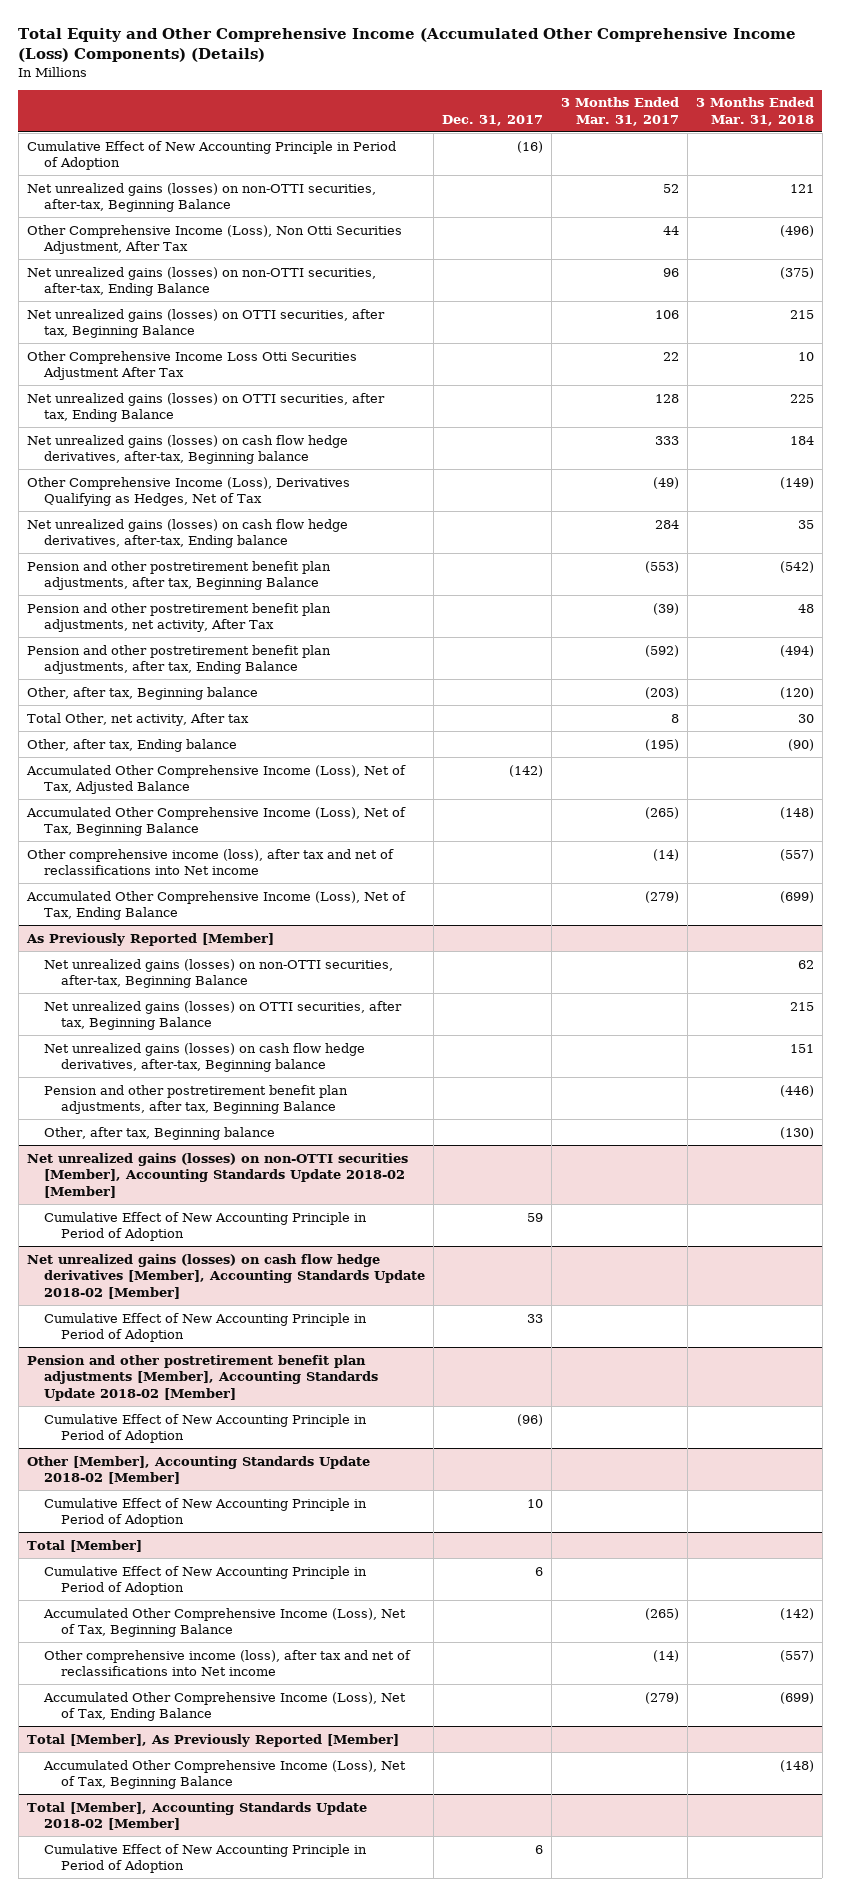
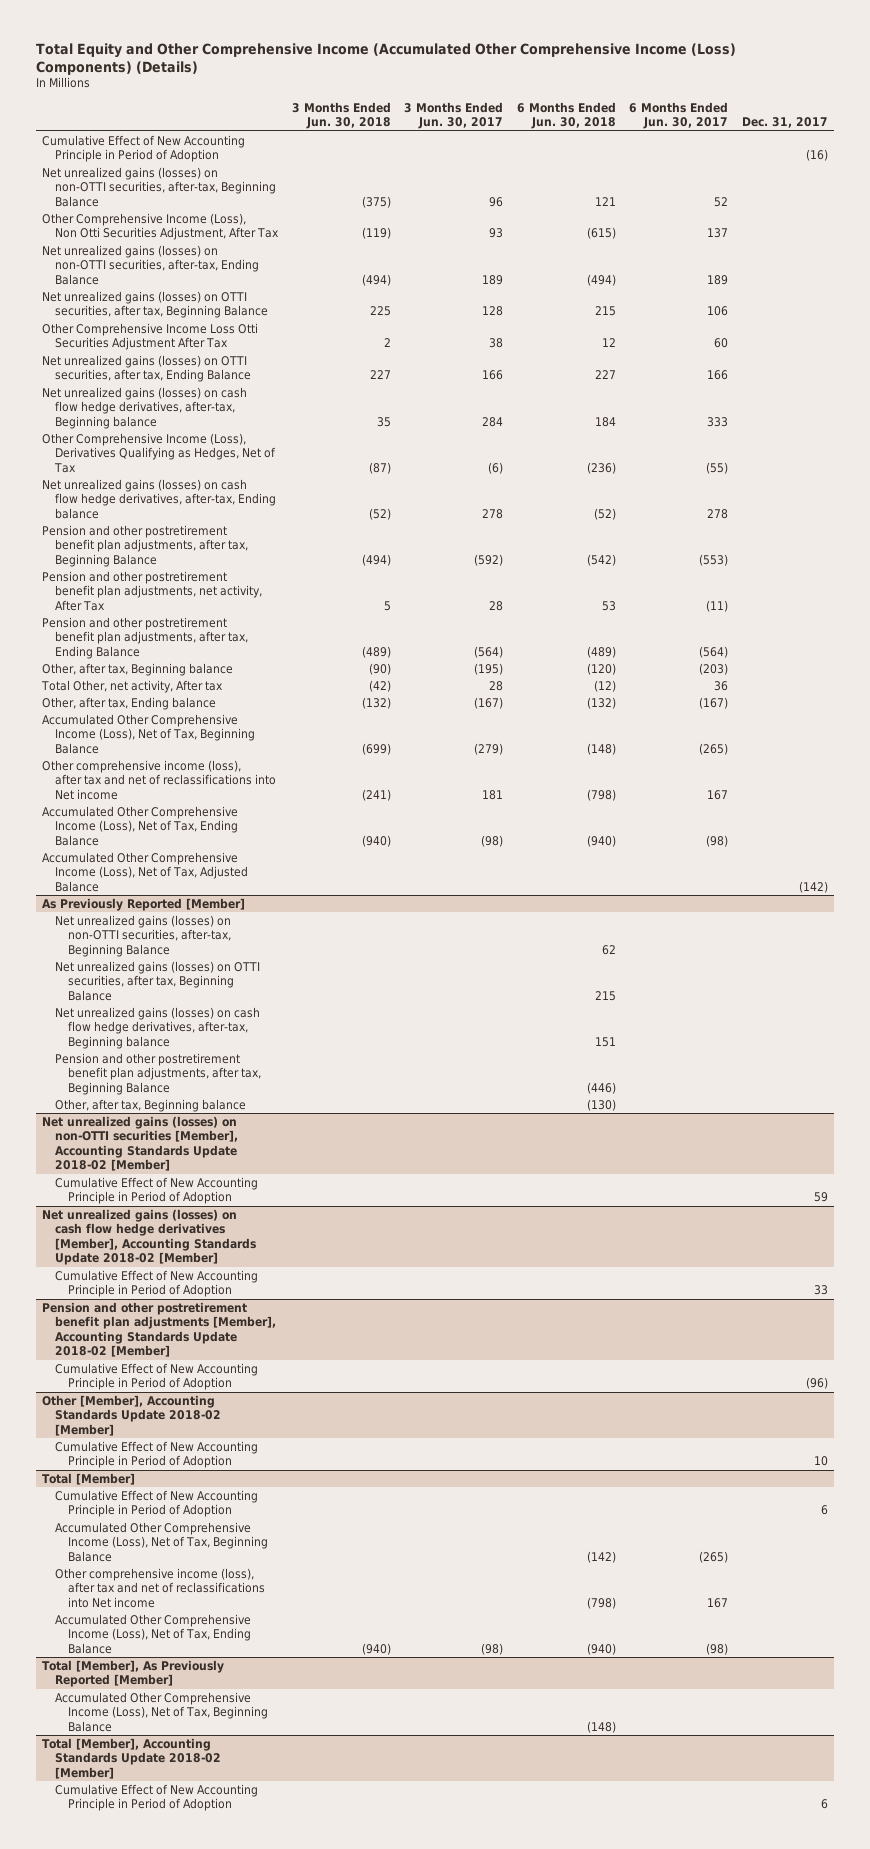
[560,97,679,126] 3 Months Ended Mar. 31, 2017 -> none
[695,97,814,126] 3 Months Ended Mar. 31, 2018 -> none
none -> [291,101,391,130] 3 Months Ended Jun. 30, 2018
none -> [404,101,504,130] 3 Months Ended Jun. 30, 2017
none -> [516,101,616,130] 6 Months Ended Jun. 30, 2018
none -> [629,101,729,130] 6 Months Ended Jun. 30, 2017
[26,764,407,795] Accumulated Other Comprehensive Income (Loss), Net of Tax, Adjusted Balance -> [42,851,249,892] Accumulated Other Comprehensive Income (Loss), Net of Tax, Adjusted Balance

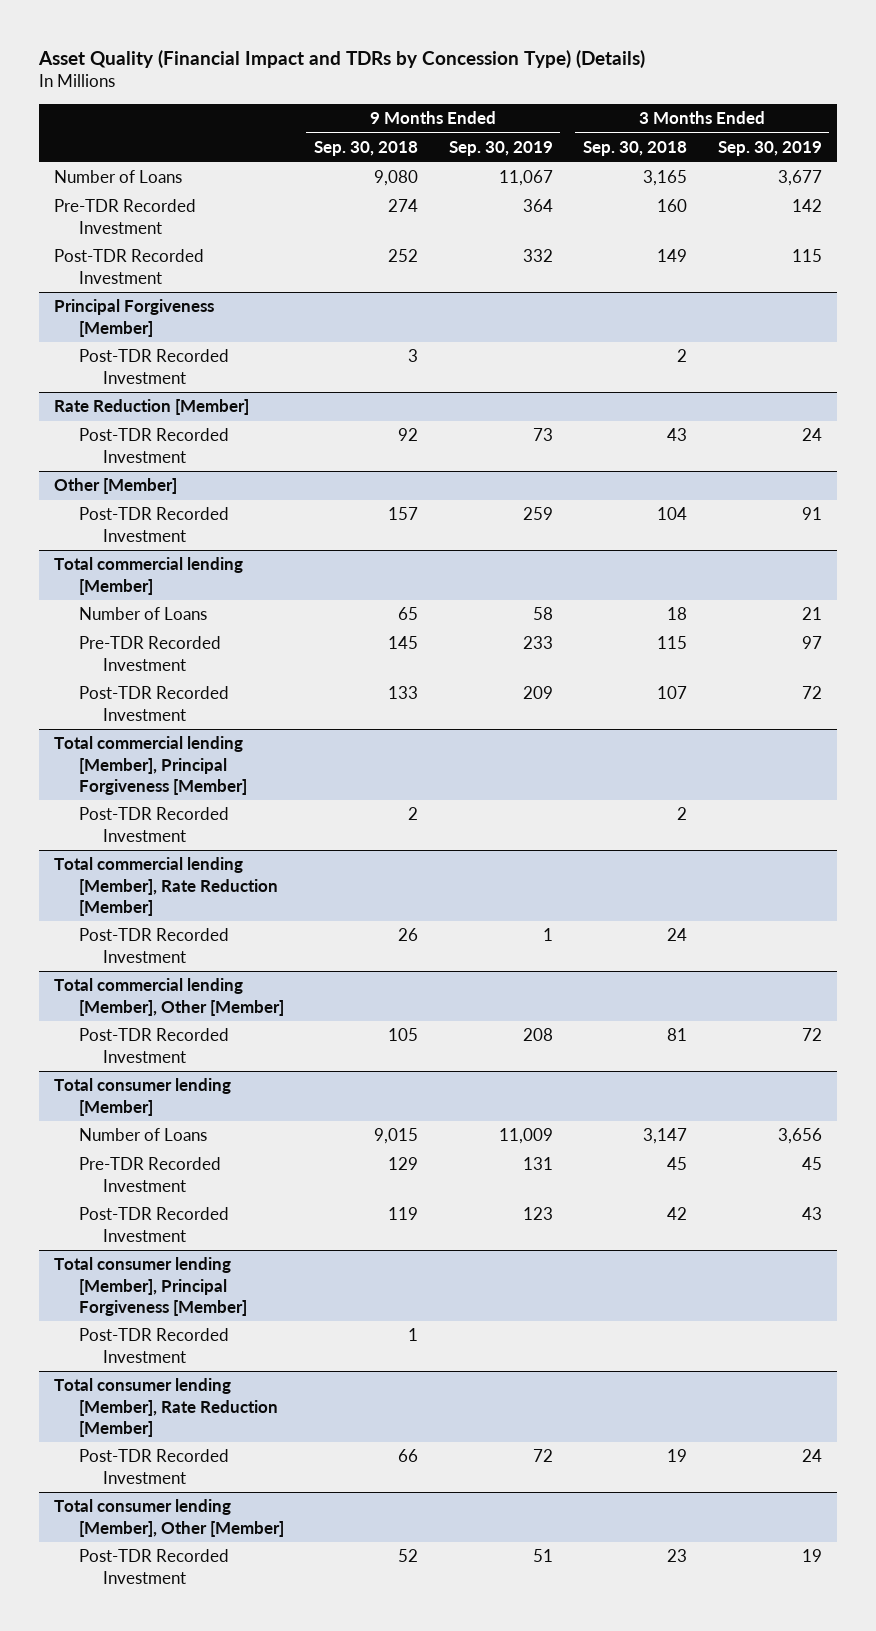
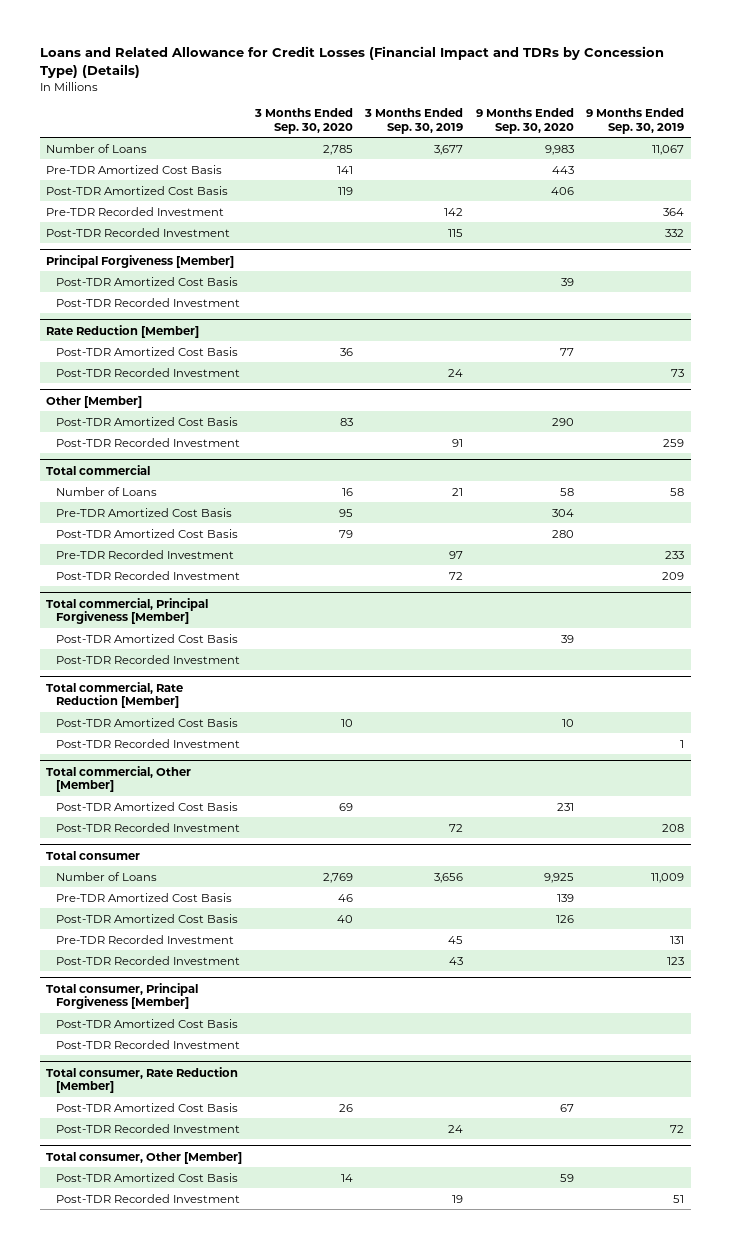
[38,49,646,68] Asset Quality (Financial Impact and TDRs by Concession Type) (Details) -> [39,46,664,79] Loans and Related Allowance for Credit Losses (Financial Impact and TDRs by Concession Type) (Details)
[314,141,419,157] Sep. 30, 2018 -> none
[583,141,688,157] Sep. 30, 2018 -> none
none -> [253,107,353,134] 3 Months Ended Sep. 30, 2020
none -> [475,107,574,134] 9 Months Ended Sep. 30, 2020
none -> [45,164,222,174] Pre-TDR Amortized Cost Basis
none -> [45,185,228,195] Post-TDR Amortized Cost Basis
none -> [56,276,239,286] Post-TDR Amortized Cost Basis
none -> [56,346,239,356] Post-TDR Amortized Cost Basis
none -> [56,416,239,426] Post-TDR Amortized Cost Basis
[54,557,244,595] Total commercial lending [Member] -> [45,464,150,475] Total commercial
none -> [56,507,233,517] Pre-TDR Amortized Cost Basis
none -> [56,528,239,538] Post-TDR Amortized Cost Basis
[54,736,247,795] Total commercial lending [Member], Principal Forgiveness [Member] -> [45,597,208,625] Total commercial, Principal Forgiveness [Member]
none -> [56,633,239,643] Post-TDR Amortized Cost Basis
[54,857,278,916] Total commercial lending [Member], Rate Reduction [Member] -> [45,681,183,709] Total commercial, Rate Reduction [Member]
none -> [56,717,239,727] Post-TDR Amortized Cost Basis
[54,978,284,1016] Total commercial lending [Member], Other [Member] -> [45,765,191,793] Total commercial, Other [Member]
none -> [56,801,239,811] Post-TDR Amortized Cost Basis
[54,1078,232,1116] Total consumer lending [Member] -> [45,850,140,860] Total consumer
none -> [56,892,233,902] Pre-TDR Amortized Cost Basis
none -> [56,913,239,923] Post-TDR Amortized Cost Basis
[54,1257,247,1316] Total consumer lending [Member], Principal Forgiveness [Member] -> [45,982,198,1010] Total consumer, Principal Forgiveness [Member]
none -> [56,1018,239,1028] Post-TDR Amortized Cost Basis
[54,1378,278,1437] Total consumer lending [Member], Rate Reduction [Member] -> [45,1066,238,1094] Total consumer, Rate Reduction [Member]
none -> [56,1102,239,1112] Post-TDR Amortized Cost Basis
[54,1499,284,1537] Total consumer lending [Member], Other [Member] -> [45,1151,242,1164] Total consumer, Other [Member]
none -> [56,1172,239,1182] Post-TDR Amortized Cost Basis

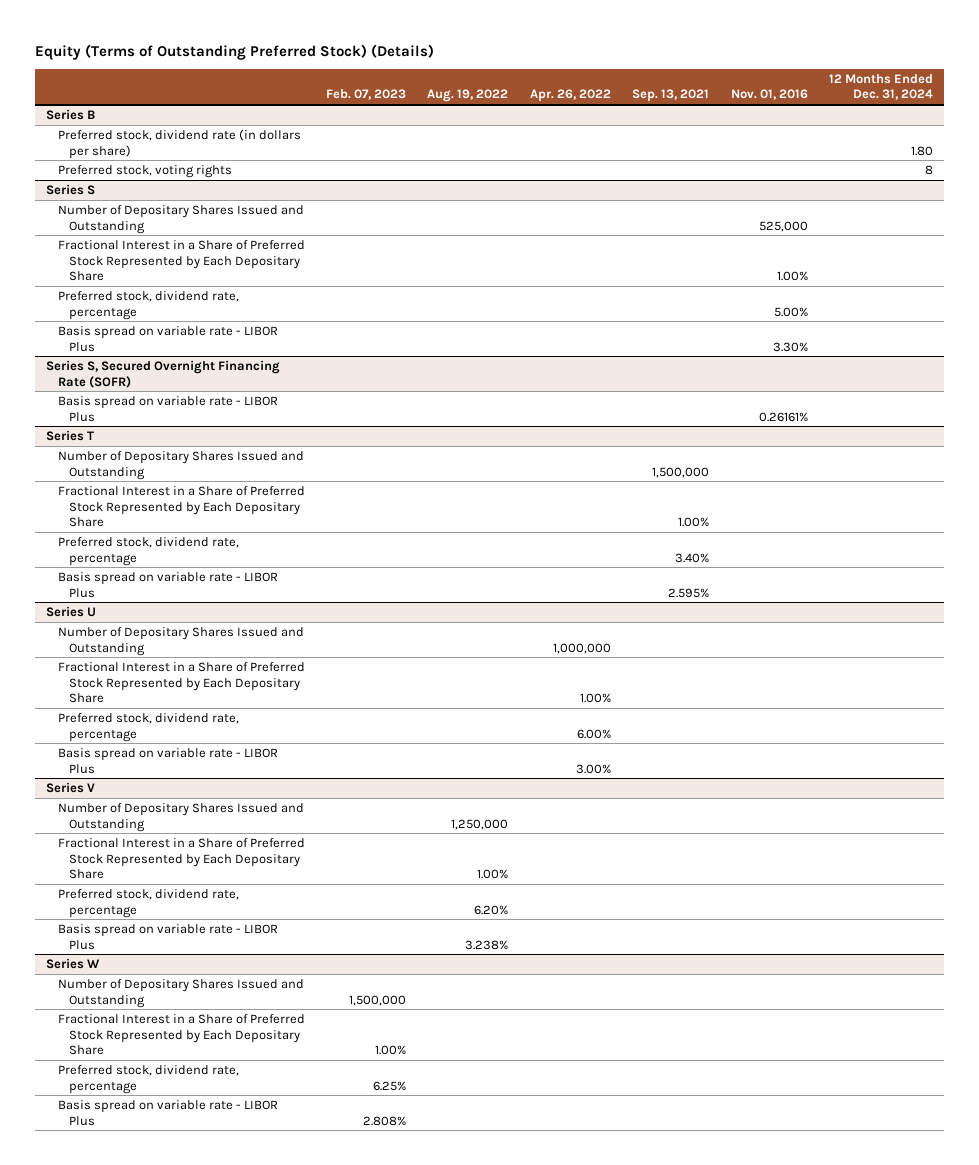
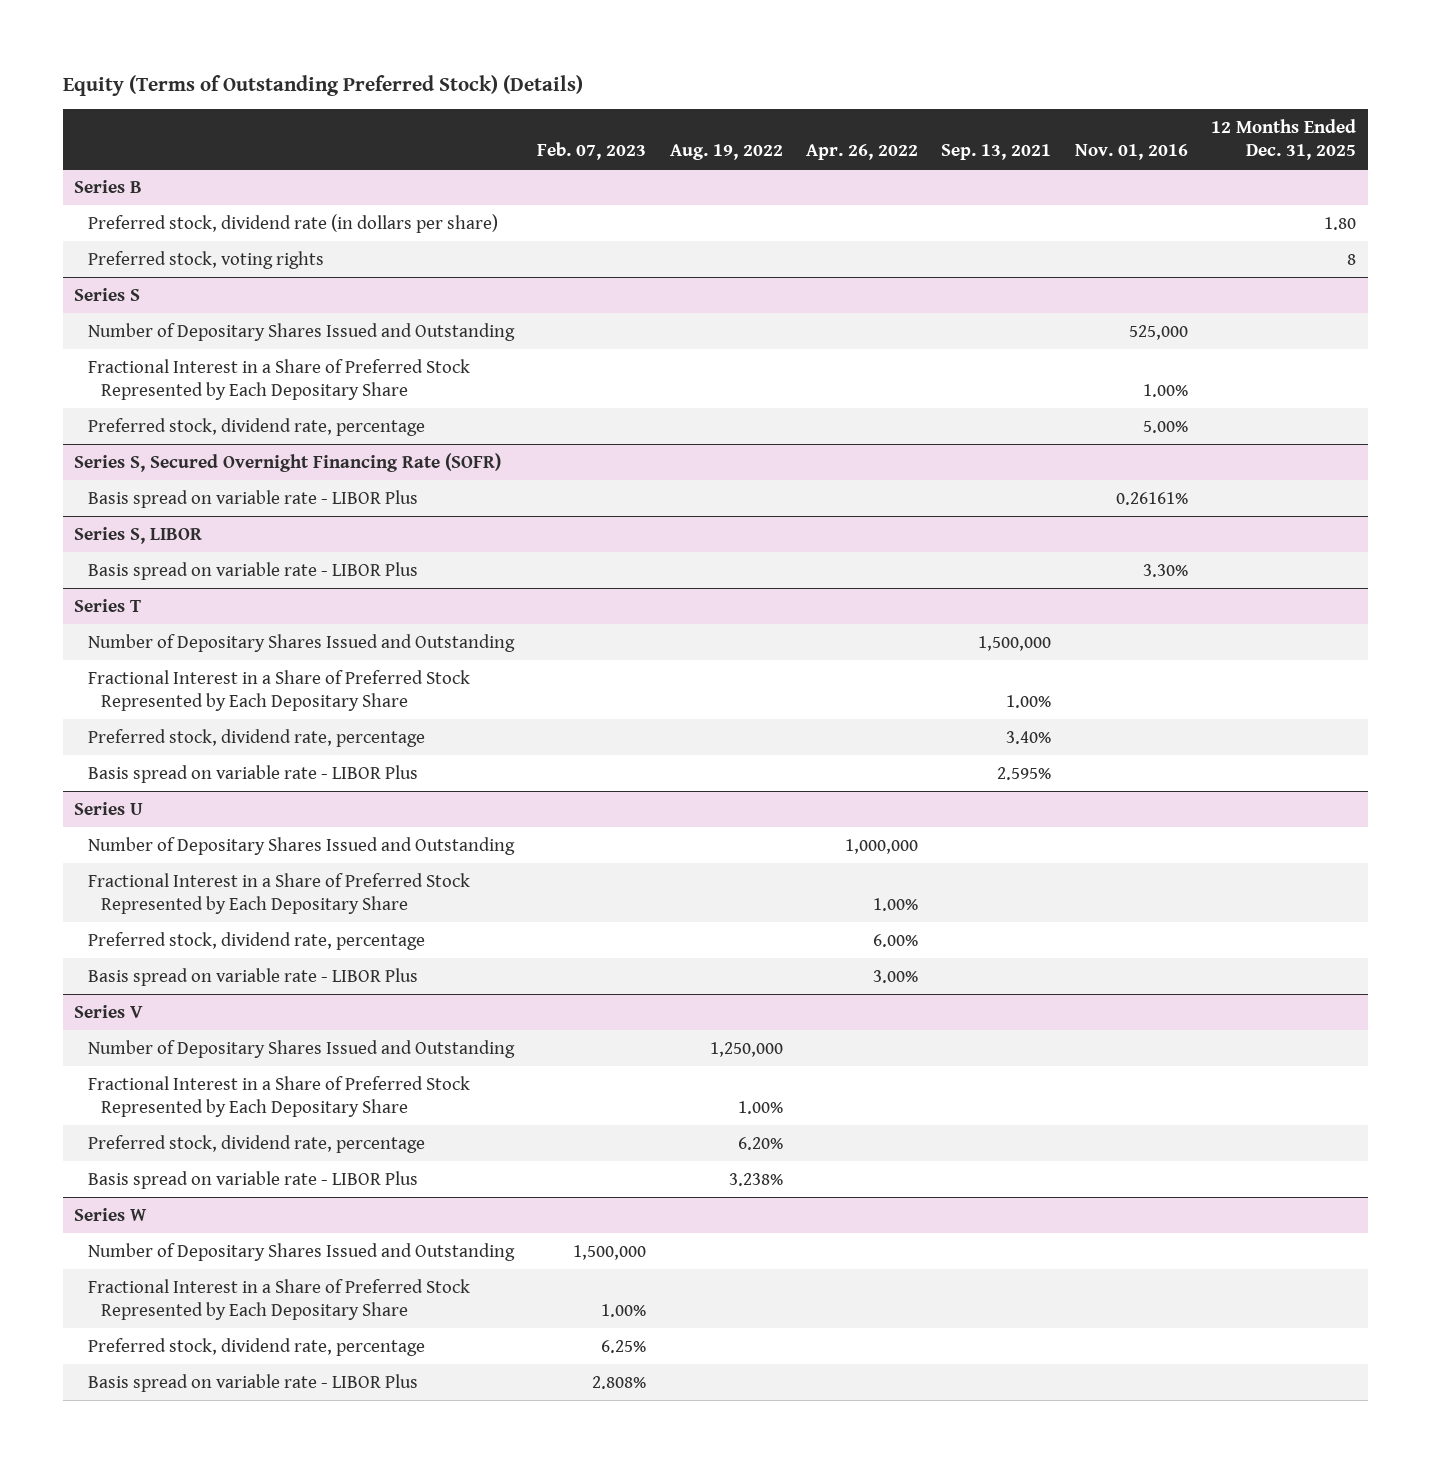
[829,74,934,101] 12 Months Ended Dec. 31, 2024 -> none
none -> [1211,119,1357,161] 12 Months Ended Dec. 31, 2025
[57,326,278,352] Basis spread on variable rate - LIBOR Plus -> none
none -> [74,526,203,544] Series S, LIBOR
none -> [87,561,418,580] Basis spread on variable rate - LIBOR Plus

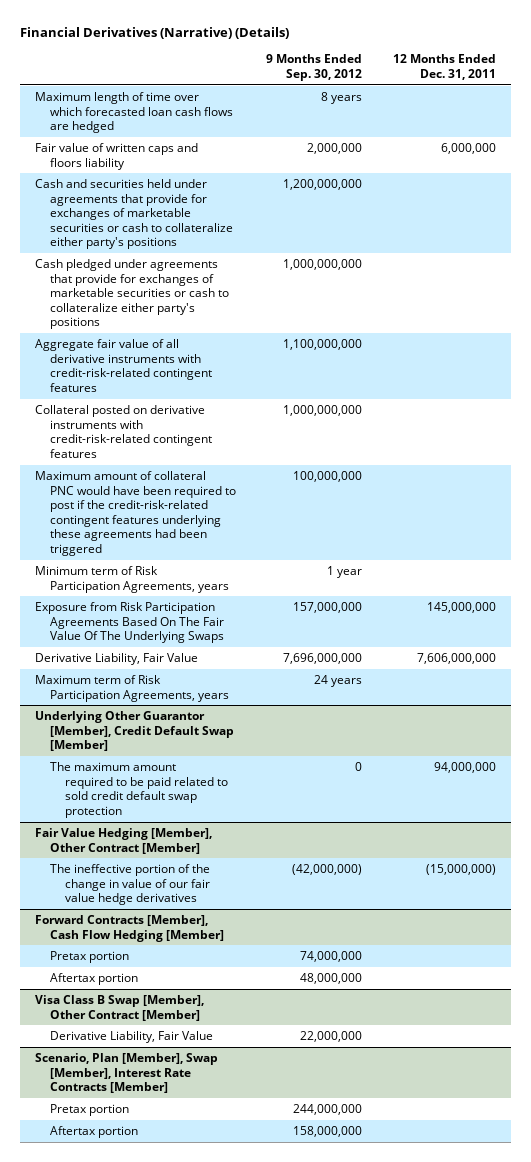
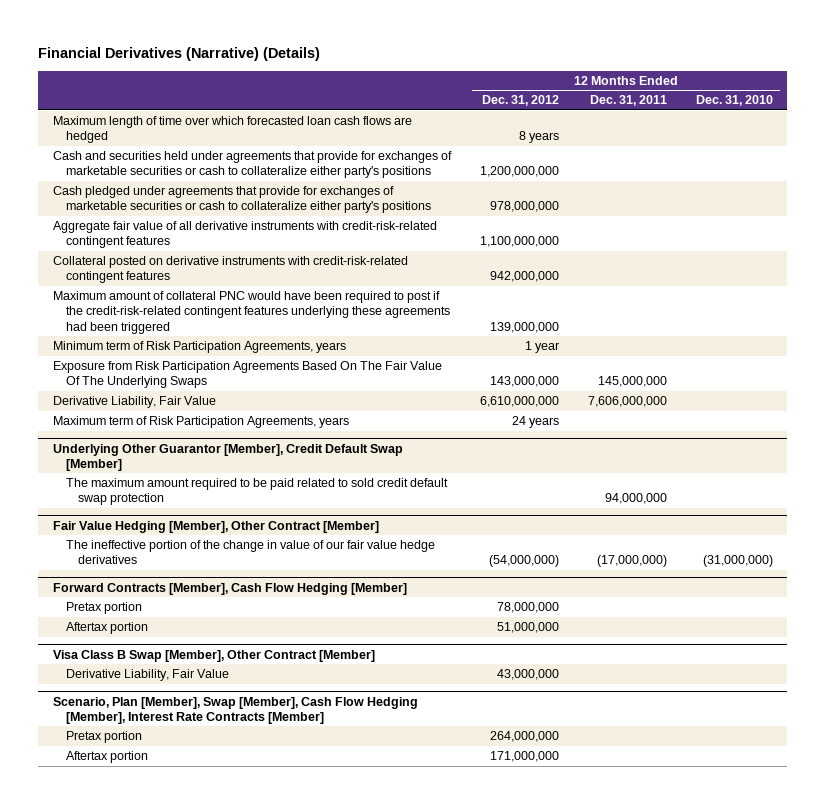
[266,54,363,81] 9 Months Ended Sep. 30, 2012 -> none
none -> [481,95,559,107] Dec. 31, 2012
none -> [695,95,773,107] Dec. 31, 2010
[34,142,198,170] Fair value of written caps and floors liability -> none
[425,863,496,875] (15,000,000) -> [596,555,667,568] (17,000,000)
[34,1052,218,1094] Scenario, Plan [Member], Swap [Member], Interest Rate Contracts [Member] -> [52,696,418,725] Scenario, Plan [Member], Swap [Member], Cash Flow Hedging [Member], Interest Rate Contracts [Member]

